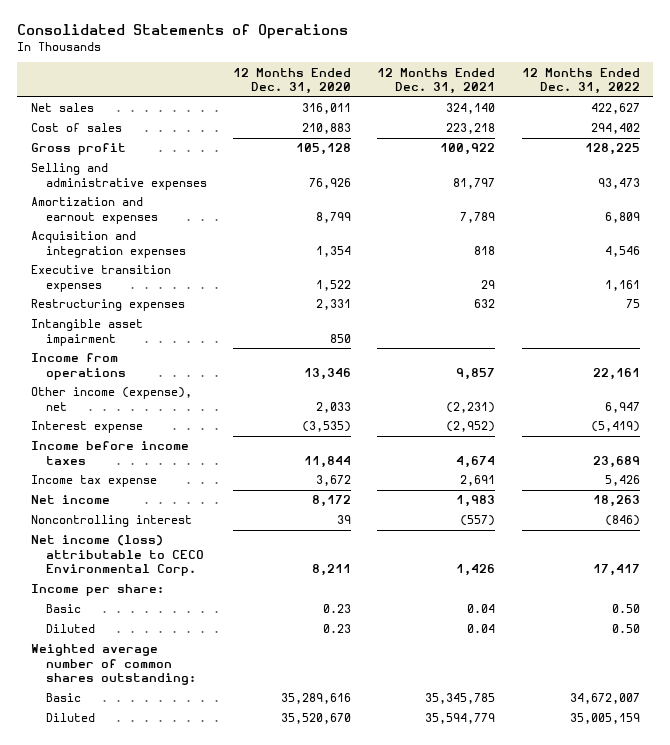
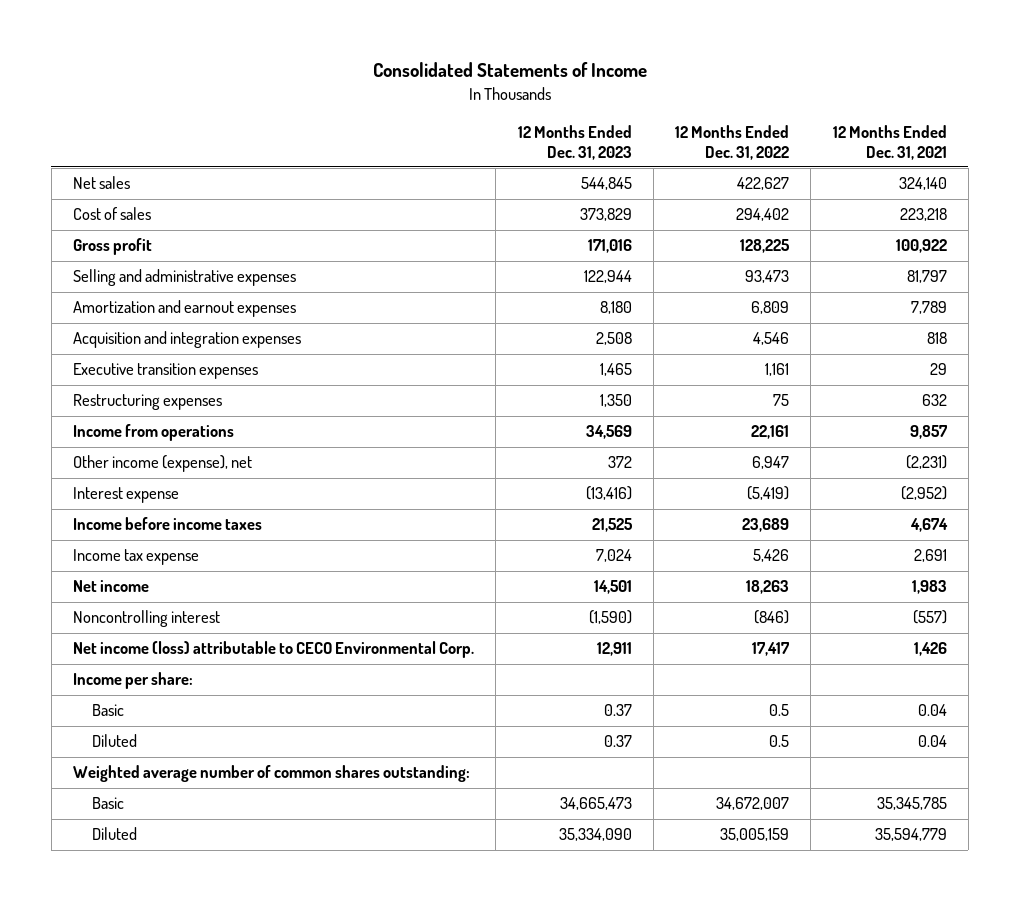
[17,24,349,40] Consolidated Statements of Operations -> [372,62,647,78] Consolidated Statements of Income
[233,67,352,95] 12 Months Ended Dec. 31, 2020 -> none
none -> [517,124,632,160] 12 Months Ended Dec. 31, 2023
[30,319,143,346] Intangible asset impairment -> none
[611,604,640,614] 0.50 -> [769,704,790,717] 0.5
[611,624,640,634] 0.50 -> [769,735,790,748] 0.5

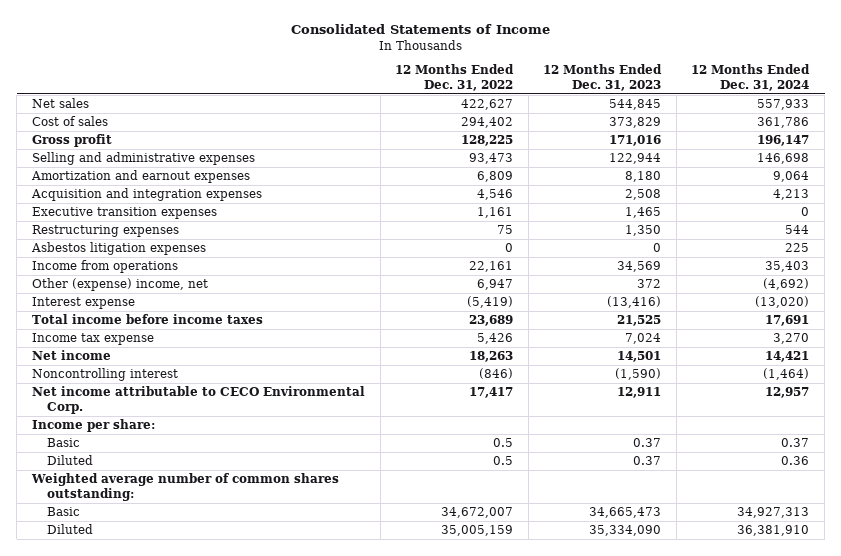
[832,124,947,160] 12 Months Ended Dec. 31, 2021 -> none
none -> [691,64,811,91] 12 Months Ended Dec. 31, 2024
none -> [30,242,206,256] Asbestos litigation expenses
[73,455,253,473] Other income (expense), net -> [31,278,208,292] Other (expense) income, net
[73,517,263,531] Income before income taxes -> [31,314,263,325] Total income before income taxes
[73,641,475,659] Net income (loss) attributable to CECO Environmental Corp. -> [31,386,365,414] Net income attributable to CECO Environmental Corp.

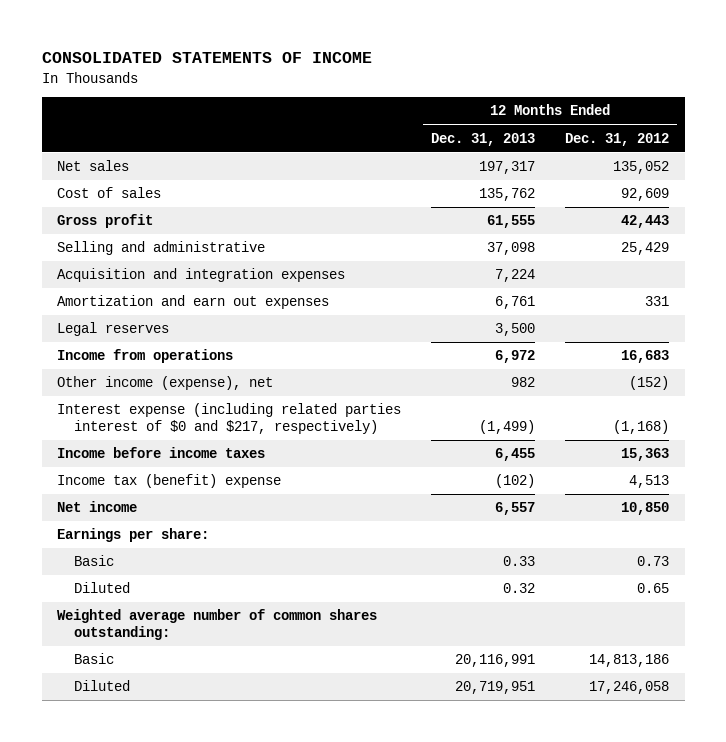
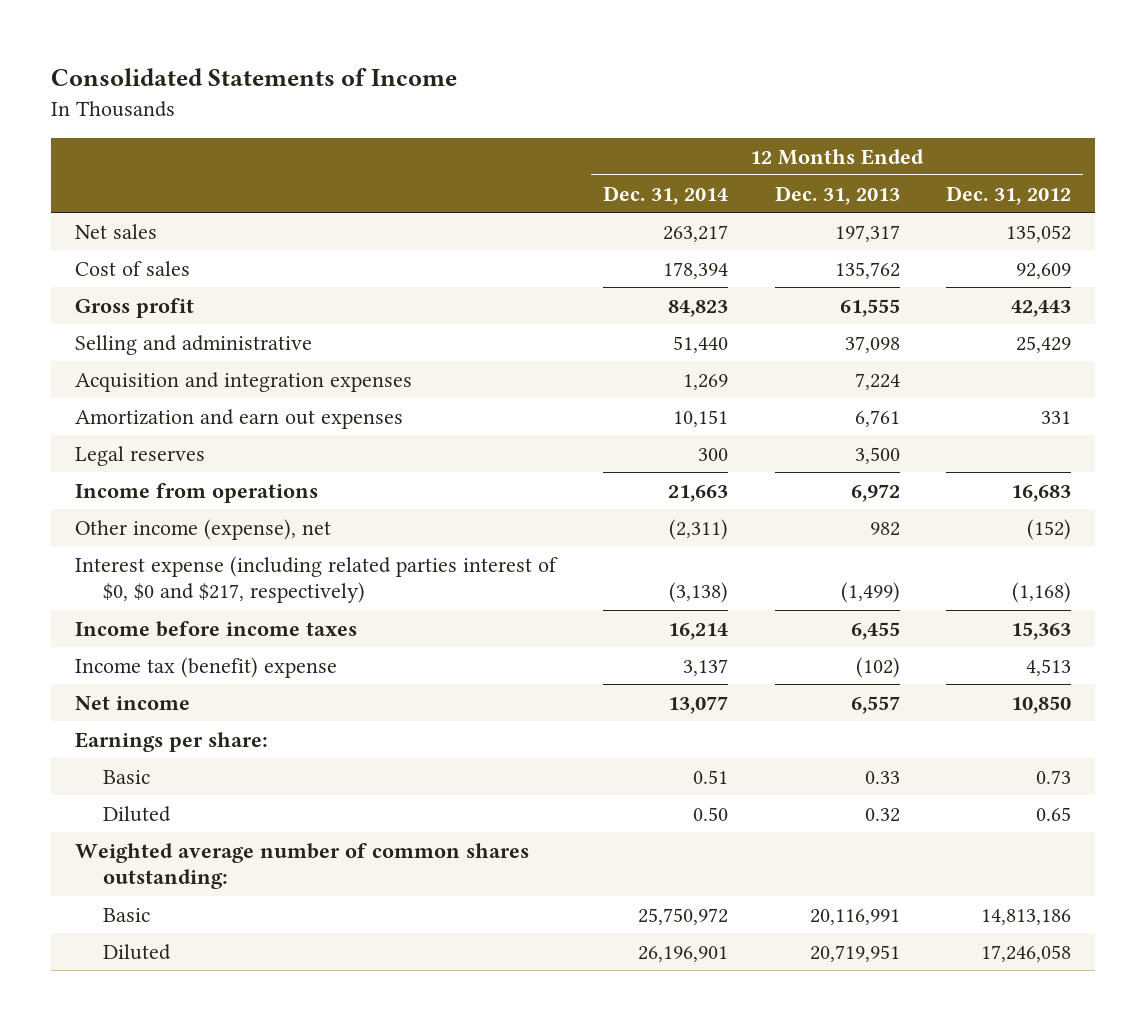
[41,52,372,64] CONSOLIDATED STATEMENTS OF INCOME -> [51,67,458,86] Consolidated Statements of Income
none -> [602,185,728,205] Dec. 31, 2014
[56,403,401,435] Interest expense (including related parties interest of $0 and $217, respectively) -> [74,555,558,604] Interest expense (including related parties interest of $0, $0 and $217, respectively)

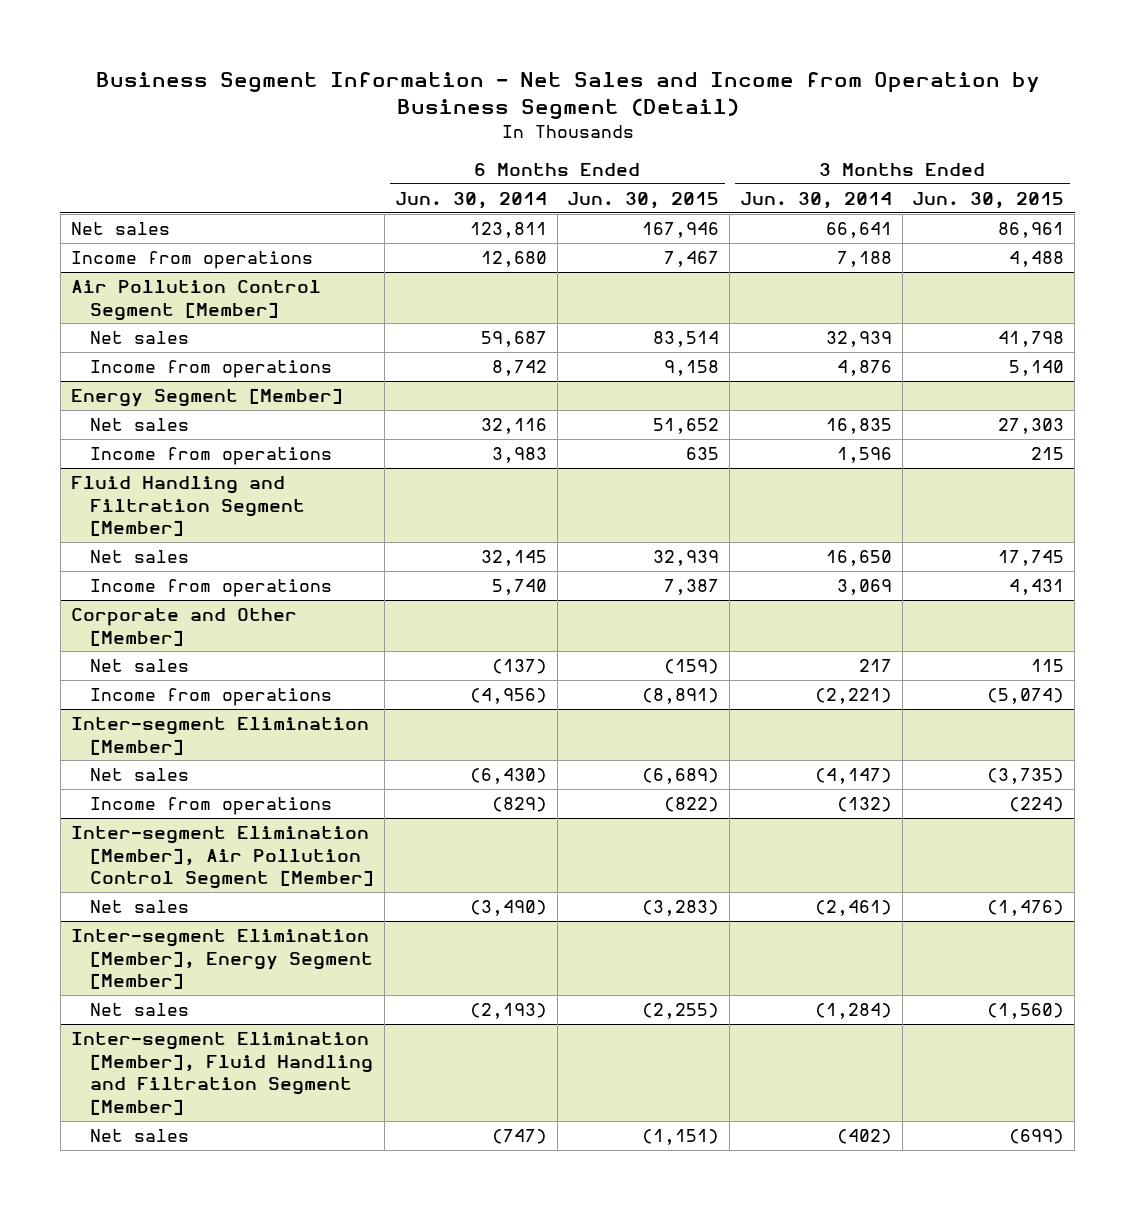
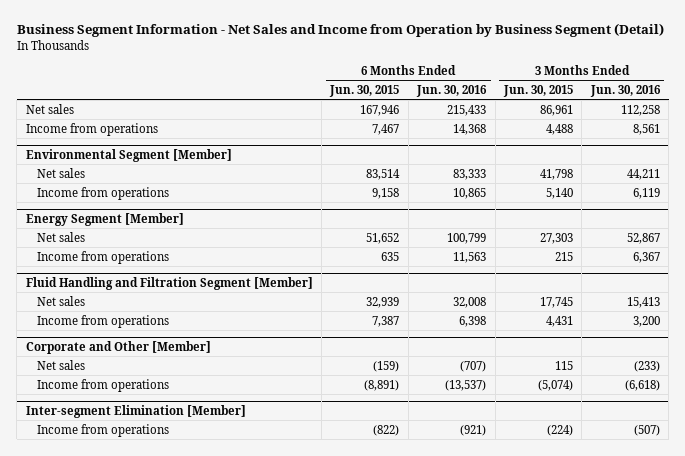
[394,192,547,210] Jun. 30, 2014 -> none
[739,192,892,210] Jun. 30, 2014 -> none
none -> [416,84,488,97] Jun. 30, 2016
none -> [589,84,661,97] Jun. 30, 2016
[70,280,321,321] Air Pollution Control Segment [Member] -> none
none -> [25,148,232,162] Environmental Segment [Member]
[90,768,190,782] Net sales -> none
[70,826,375,890] Inter-segment Elimination [Member], Air Pollution Control Segment [Member] -> none
[90,900,190,914] Net sales -> none
[70,929,374,990] Inter-segment Elimination [Member], Energy Segment [Member] -> none
[90,1003,190,1017] Net sales -> none
[70,1032,374,1115] Inter-segment Elimination [Member], Fluid Handling and Filtration Segment [Member] -> none
[90,1129,190,1143] Net sales -> none

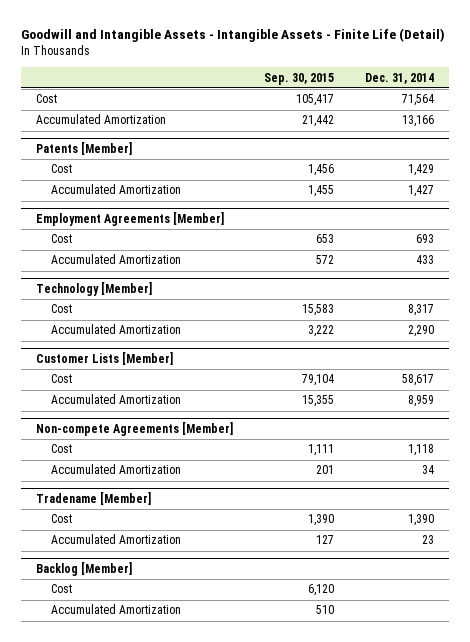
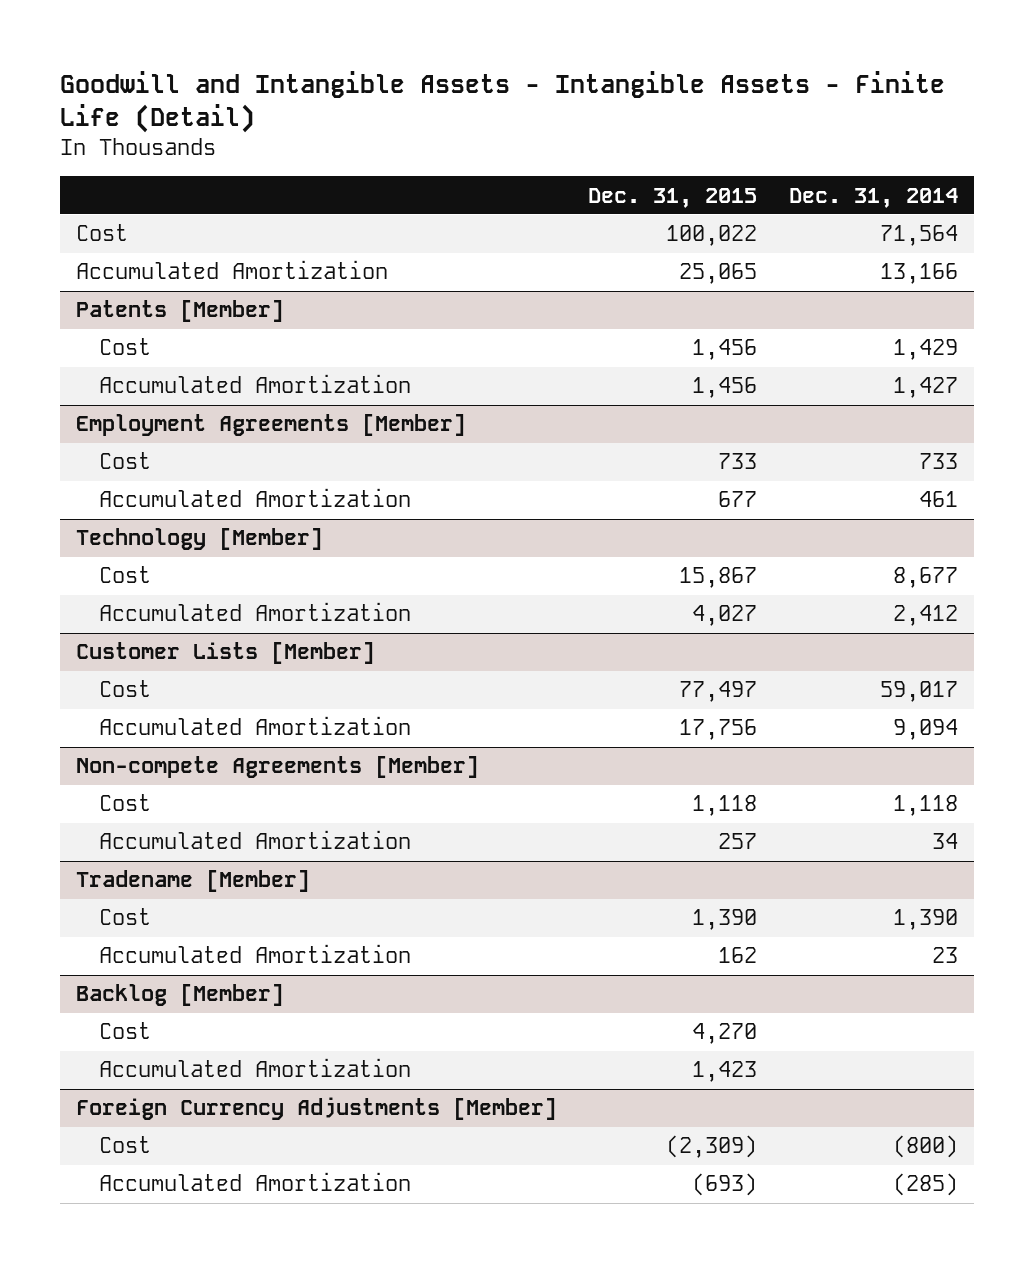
[263,72,334,85] Sep. 30, 2015 -> none
none -> [588,187,758,208] Dec. 31, 2015
[415,234,434,244] 693 -> [919,453,959,470] 733
[415,255,434,265] 433 -> [919,491,959,508] 461
[407,304,434,317] 8,317 -> [893,567,959,589] 8,677
[407,325,434,338] 2,290 -> [893,605,959,627] 2,412
[401,374,434,387] 58,617 -> [880,681,959,703] 59,017
[407,395,434,408] 8,959 -> [893,719,959,741] 9,094
none -> [75,1097,557,1121] Foreign Currency Adjustments [Member]
none -> [98,1136,151,1154] Cost
none -> [98,1172,411,1192] Accumulated Amortization

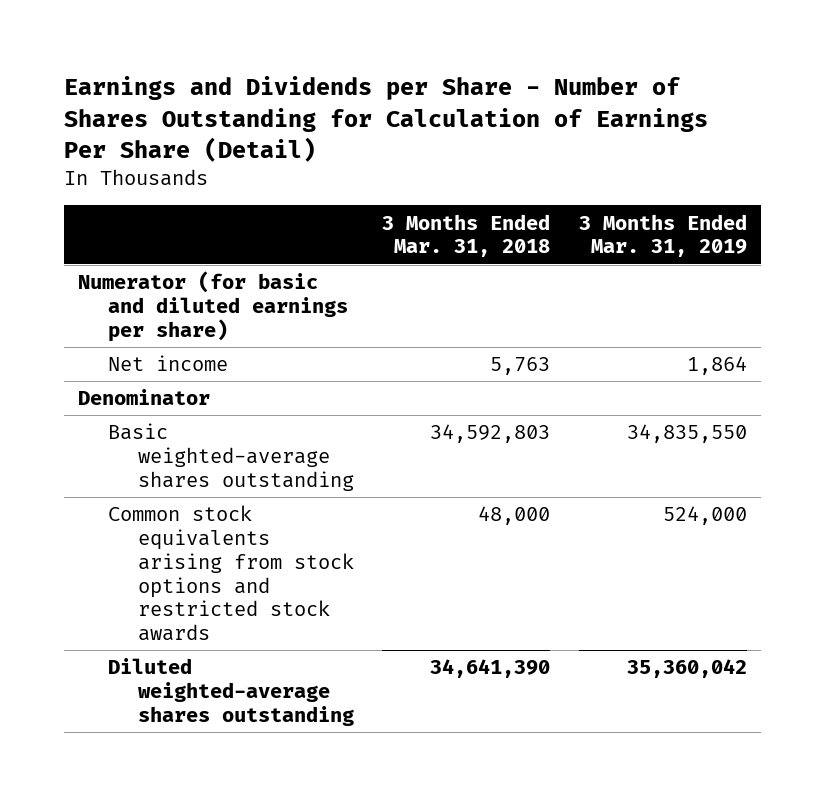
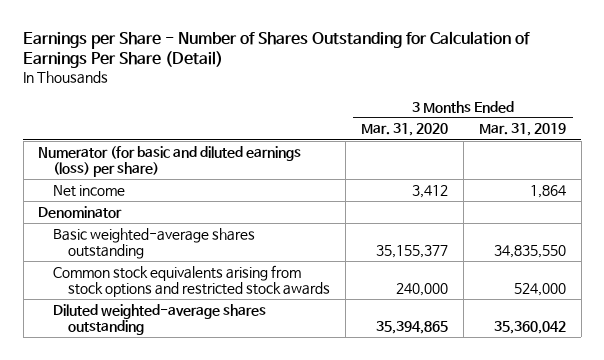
[64,76,709,163] Earnings and Dividends per Share - Number of Shares Outstanding for Calculation of Earnings Per Share (Detail) -> [23,30,531,69] Earnings per Share - Number of Shares Outstanding for Calculation of Earnings Per Share (Detail)
[382,213,551,258] 3 Months Ended Mar. 31, 2018 -> none
none -> [360,123,448,137] Mar. 31, 2020
[78,271,349,342] Numerator (for basic and diluted earnings per share) -> [38,145,302,178] Numerator (for basic and diluted earnings (loss) per share)

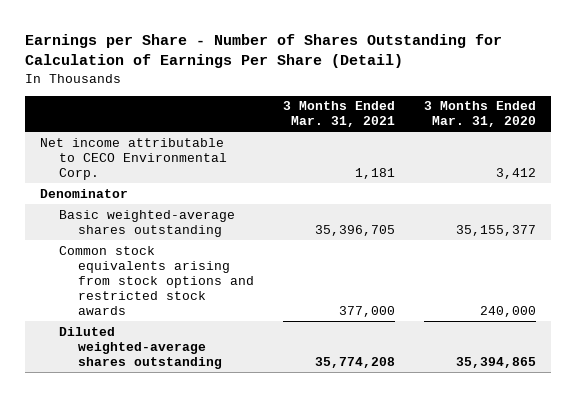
[478,123,566,137] Mar. 31, 2019 -> none
none -> [283,101,396,128] 3 Months Ended Mar. 31, 2021
[38,145,302,178] Numerator (for basic and diluted earnings (loss) per share) -> none
[53,184,126,197] Net income -> [39,137,228,180] Net income attributable to CECO Environmental Corp.

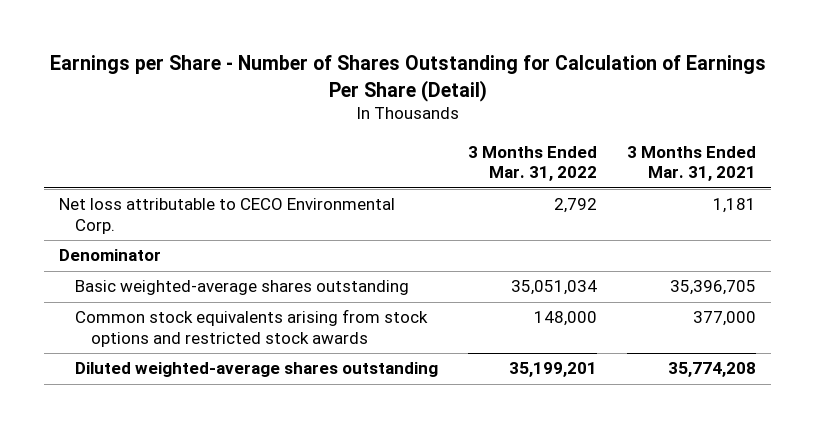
[424,101,537,128] 3 Months Ended Mar. 31, 2020 -> none
none -> [468,145,598,182] 3 Months Ended Mar. 31, 2022
[39,137,228,180] Net income attributable to CECO Environmental Corp. -> [59,198,396,234] Net loss attributable to CECO Environmental Corp.

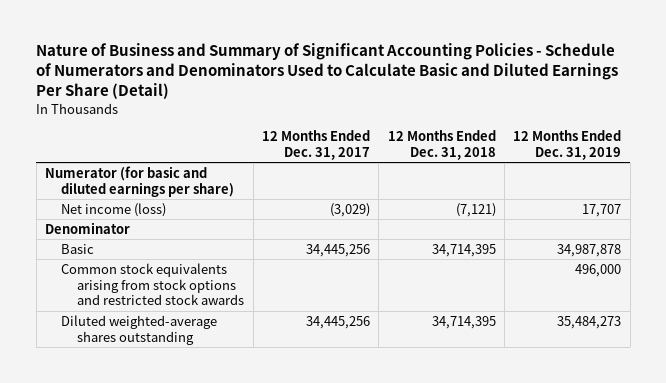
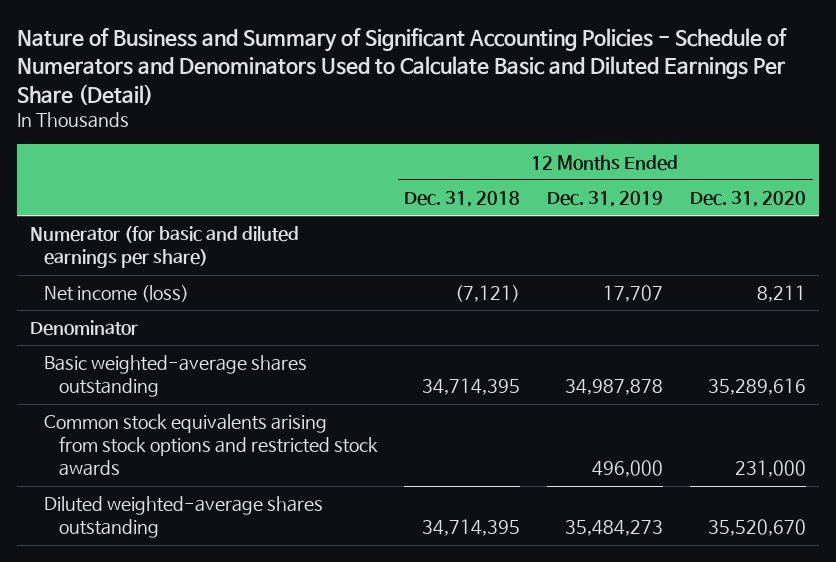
[262,130,371,161] 12 Months Ended Dec. 31, 2017 -> none
none -> [689,191,806,208] Dec. 31, 2020
[61,243,95,254] Basic -> [44,355,308,398] Basic weighted-average shares outstanding

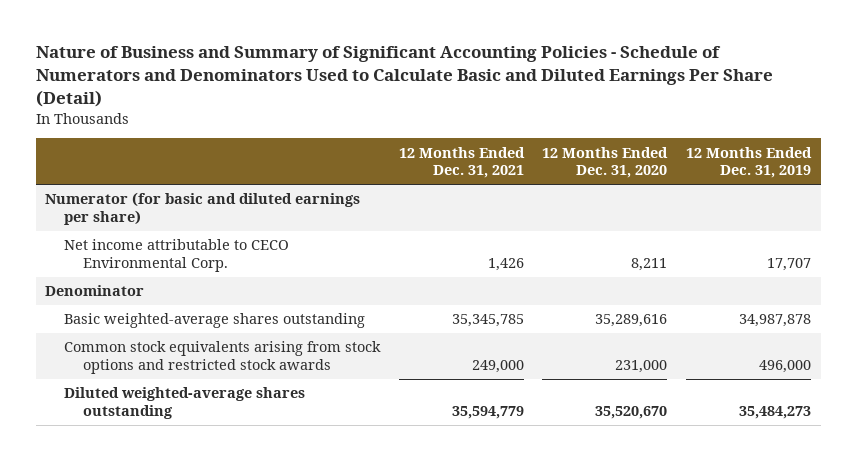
[404,191,521,208] Dec. 31, 2018 -> none
none -> [398,146,525,179] 12 Months Ended Dec. 31, 2021
[44,285,190,303] Net income (loss) -> [63,239,289,273] Net income attributable to CECO Environmental Corp.

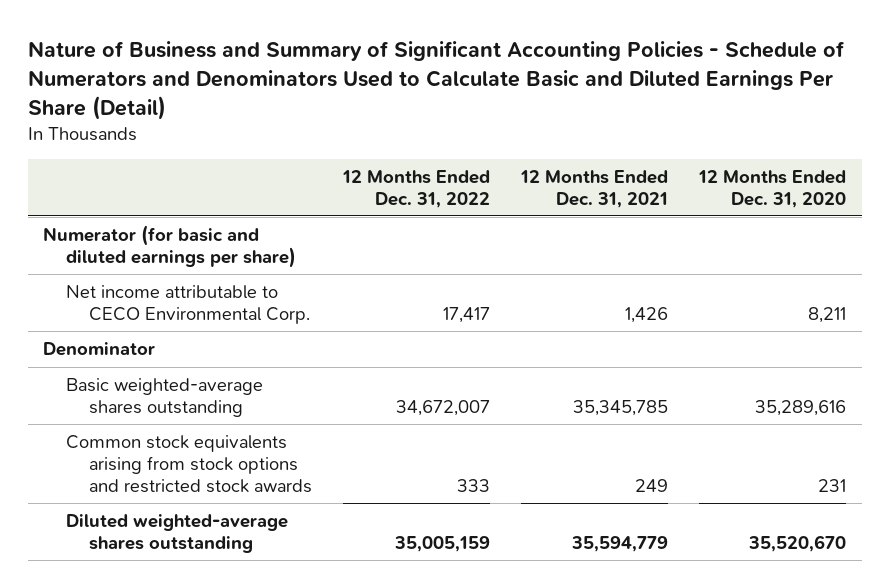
[686,146,813,179] 12 Months Ended Dec. 31, 2019 -> none
none -> [341,169,490,208] 12 Months Ended Dec. 31, 2022
[471,360,524,374] 249,000 -> [635,478,669,492] 249
[615,360,668,374] 231,000 -> [818,478,847,492] 231

